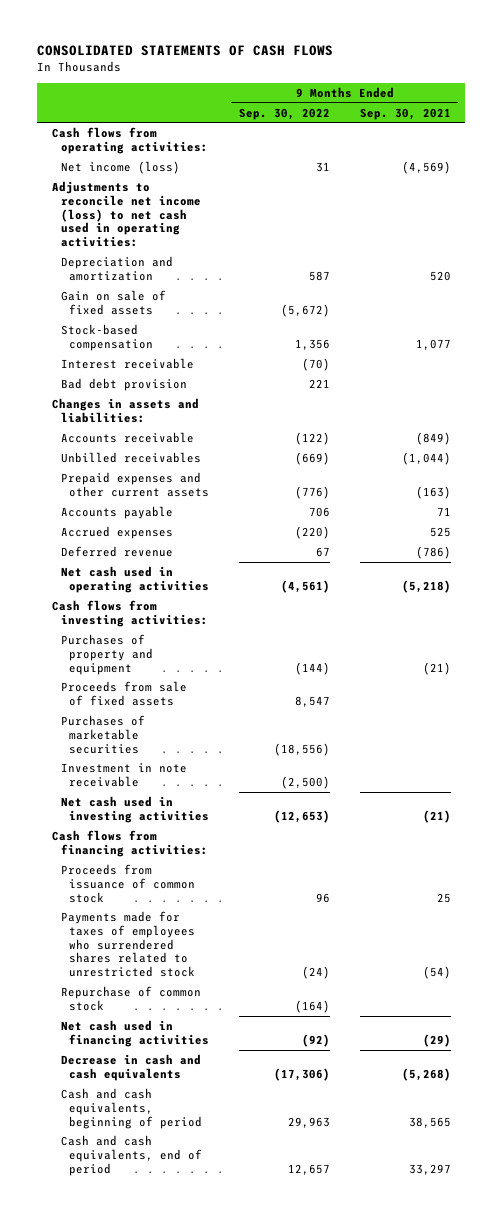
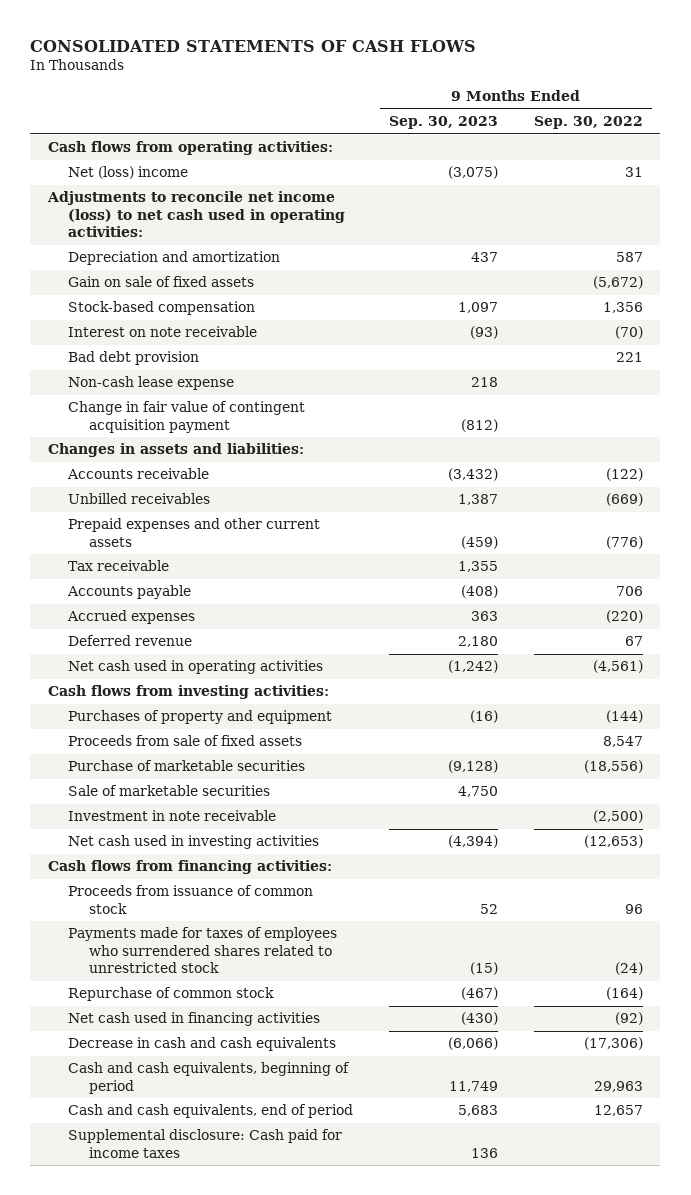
[359,107,451,120] Sep. 30, 2021 -> none
none -> [389,116,499,130] Sep. 30, 2023
[60,161,180,175] Net income (loss) -> [68,166,189,180] Net (loss) income
[60,358,194,370] Interest receivable -> [68,326,258,338] Interest on note receivable
none -> [68,376,235,391] Non-cash lease expense
none -> [68,401,306,433] Change in fair value of contingent acquisition payment
none -> [68,560,170,572] Tax receivable
[60,715,145,754] Purchases of marketable securities -> [68,760,306,772] Purchase of marketable securities
none -> [68,785,271,797] Sale of marketable securities
none -> [68,1129,343,1158] Supplemental disclosure: Cash paid for income taxes

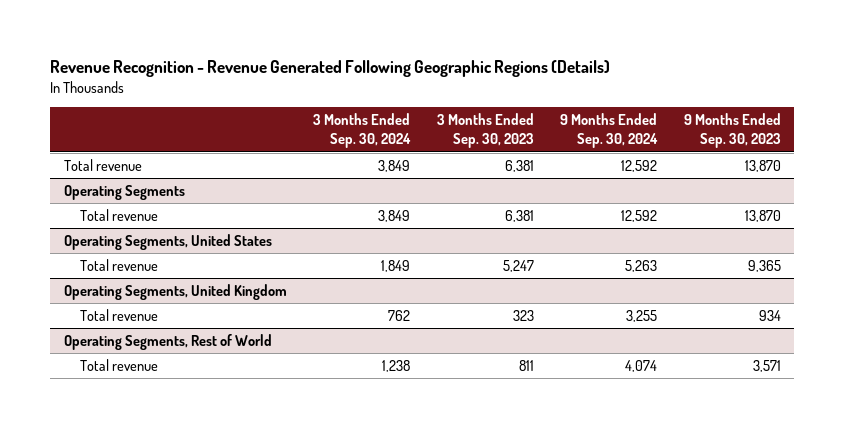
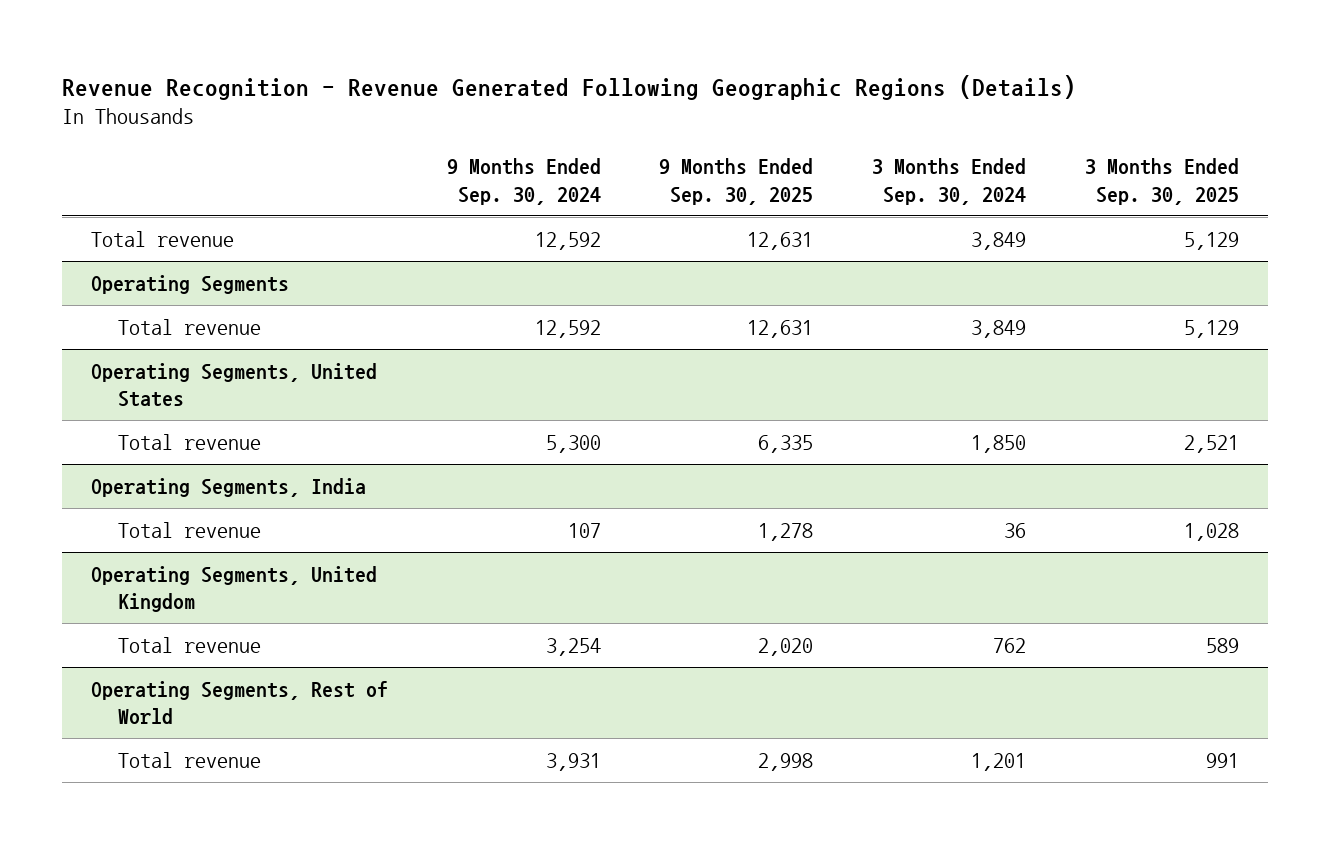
[436,113,534,149] 3 Months Ended Sep. 30, 2023 -> none
[683,113,781,149] 9 Months Ended Sep. 30, 2023 -> none
none -> [659,158,814,205] 9 Months Ended Sep. 30, 2025
none -> [1084,158,1239,205] 3 Months Ended Sep. 30, 2025
[381,260,411,273] 1,849 -> [970,434,1026,453] 1,850
[625,260,658,273] 5,263 -> [545,434,601,453] 5,300
none -> [90,477,366,497] Operating Segments, India
none -> [118,521,262,538] Total revenue
[626,310,658,323] 3,255 -> [545,637,601,656] 3,254
[382,360,411,373] 1,238 -> [970,752,1026,771] 1,201
[625,360,658,373] 4,074 -> [545,752,601,771] 3,931

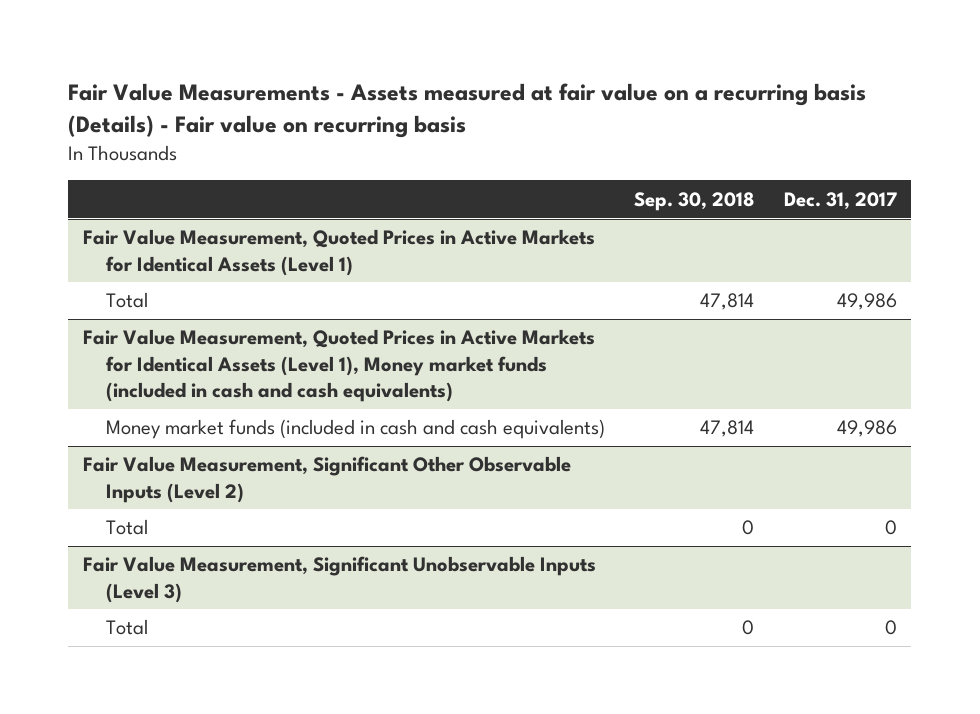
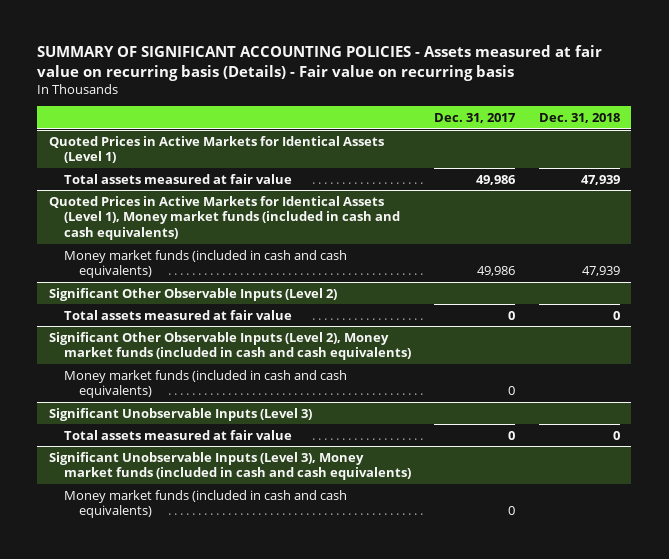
[68,83,867,139] Fair Value Measurements - Assets measured at fair value on a recurring basis (Details) - Fair value on recurring basis -> [37,45,603,81] SUMMARY OF SIGNIFICANT ACCOUNTING POLICIES - Assets measured at fair value on recurring basis (Details) - Fair value on recurring basis
[634,191,755,211] Sep. 30, 2018 -> none
none -> [538,112,620,123] Dec. 31, 2018
[83,229,596,276] Fair Value Measurement, Quoted Prices in Active Markets for Identical Assets (Level 1) -> [49,135,385,164] Quoted Prices in Active Markets for Identical Assets (Level 1)
[105,292,148,309] Total -> [64,173,293,184] Total assets measured at fair value
[83,329,596,402] Fair Value Measurement, Quoted Prices in Active Markets for Identical Assets (Level 1), Money market funds (included in cash and cash equivalents) -> [49,195,401,241] Quoted Prices in Active Markets for Identical Assets (Level 1), Money market funds (included in cash and cash equivalents)
[83,456,572,503] Fair Value Measurement, Significant Other Observable Inputs (Level 2) -> [49,287,338,301] Significant Other Observable Inputs (Level 2)
[105,519,148,536] Total -> [64,309,293,320] Total assets measured at fair value
none -> [49,331,412,361] Significant Other Observable Inputs (Level 2), Money market funds (included in cash and cash equivalents)
none -> [64,369,348,399] Money market funds (included in cash and cash equivalents)
[83,556,597,603] Fair Value Measurement, Significant Unobservable Inputs (Level 3) -> [49,407,313,421] Significant Unobservable Inputs (Level 3)
[105,619,148,636] Total -> [64,429,293,440] Total assets measured at fair value
none -> [49,451,412,481] Significant Unobservable Inputs (Level 3), Money market funds (included in cash and cash equivalents)
none -> [64,489,348,519] Money market funds (included in cash and cash equivalents)

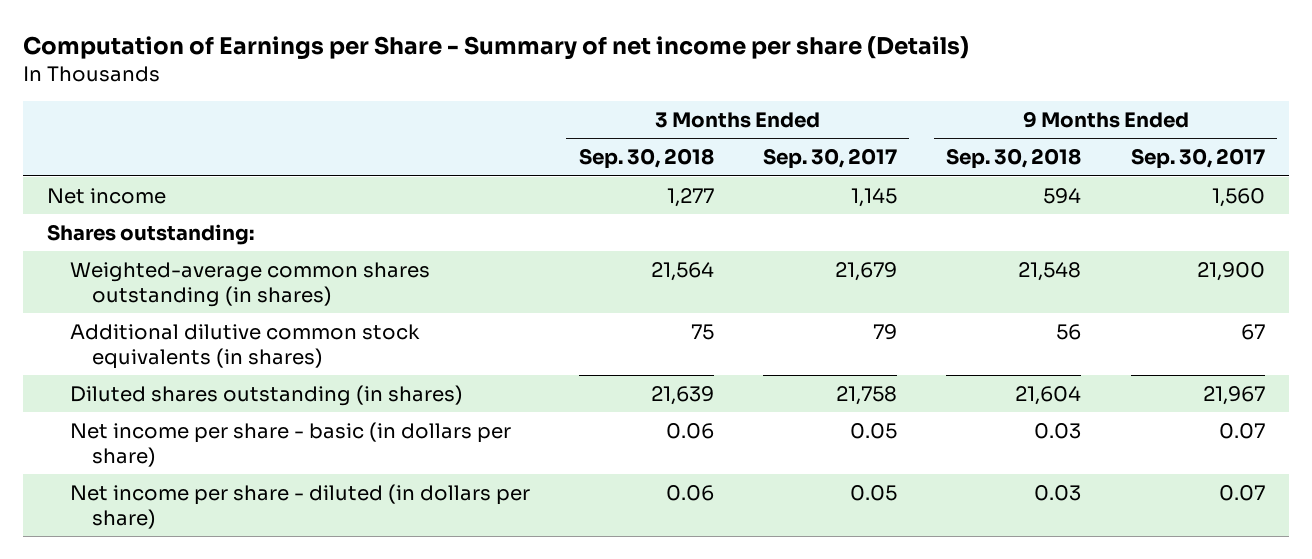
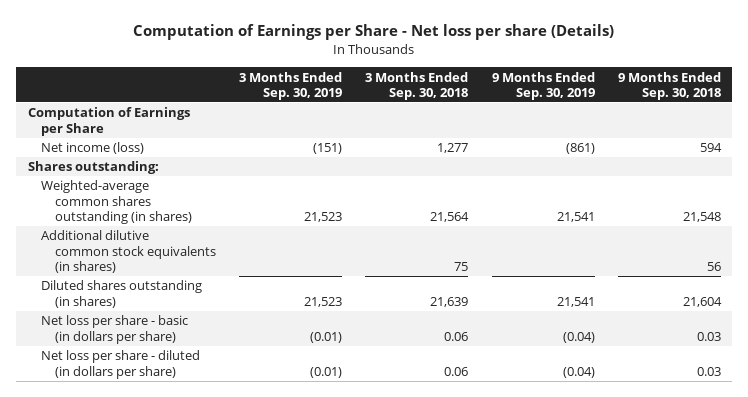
[22,35,969,60] Computation of Earnings per Share - Summary of net income per share (Details) -> [133,24,615,41] Computation of Earnings per Share - Net loss per share (Details)
[763,148,898,170] Sep. 30, 2017 -> none
[1130,148,1265,170] Sep. 30, 2017 -> none
none -> [239,71,343,100] 3 Months Ended Sep. 30, 2019
none -> [491,71,595,100] 9 Months Ended Sep. 30, 2019
none -> [27,107,190,136] Computation of Earnings per Share
[47,187,167,204] Net income -> [41,142,145,155] Net income (loss)
[69,421,511,468] Net income per share - basic (in dollars per share) -> [41,315,189,344] Net loss per share - basic (in dollars per share)
[69,483,530,530] Net income per share - diluted (in dollars per share) -> [41,350,201,379] Net loss per share - diluted (in dollars per share)

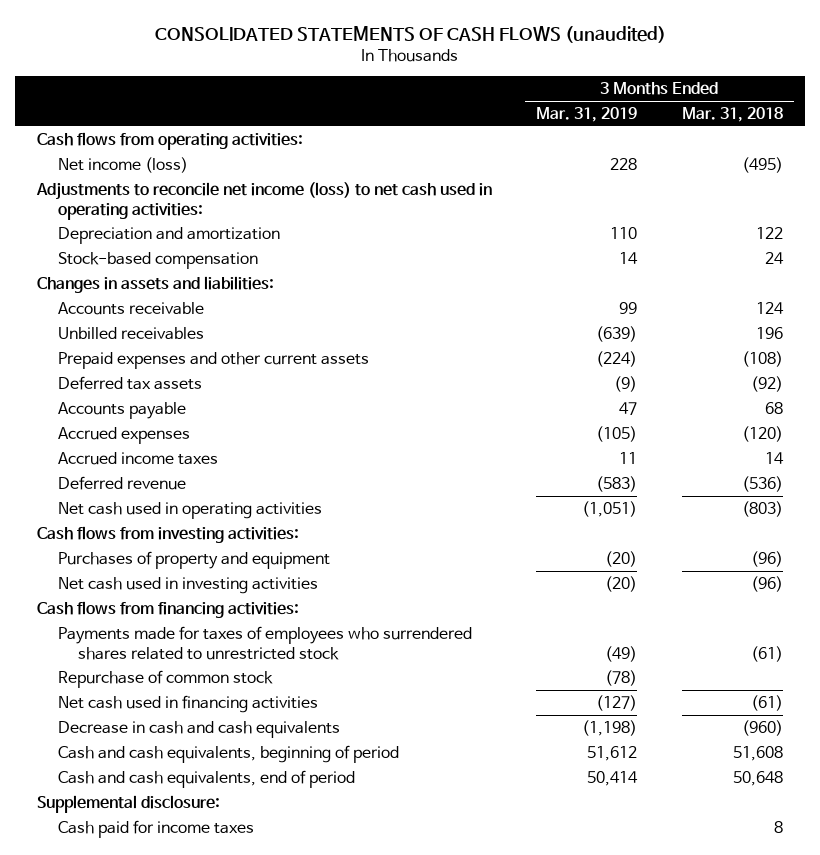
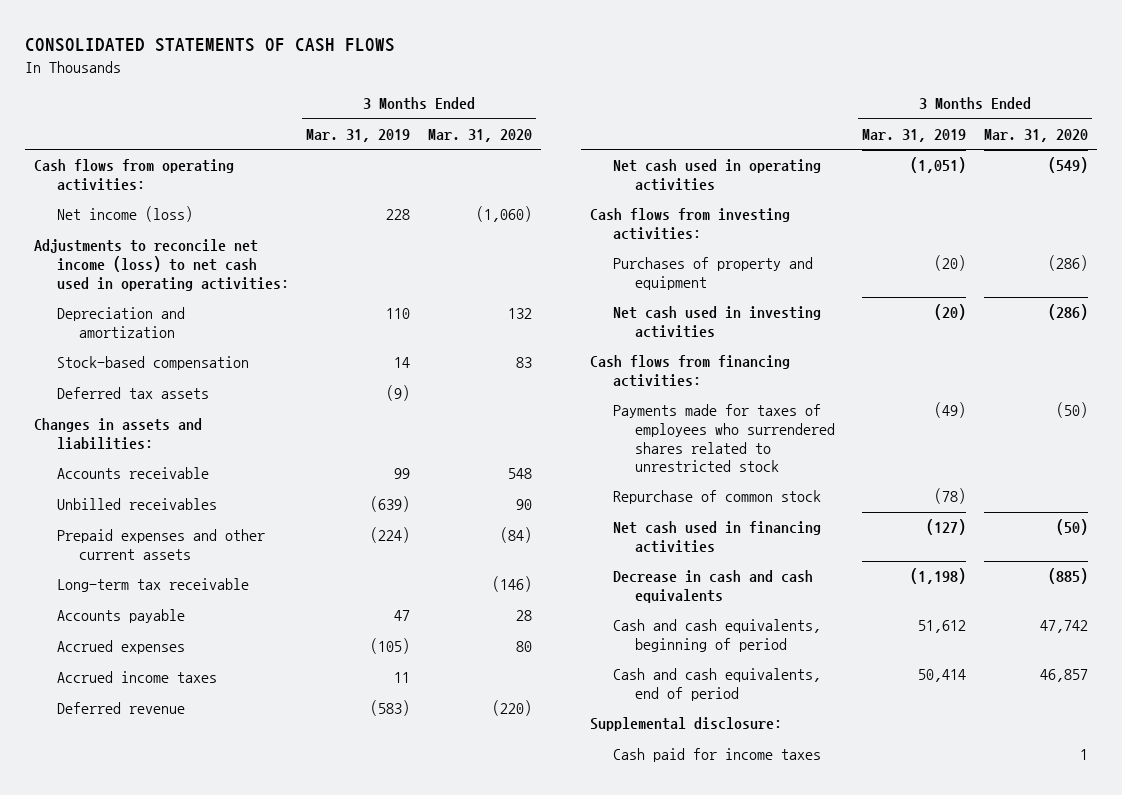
[154,25,666,43] CONSOLIDATED STATEMENTS OF CASH FLOWS (unaudited) -> [25,38,396,53] CONSOLIDATED STATEMENTS OF CASH FLOWS
[681,107,783,123] Mar. 31, 2018 -> none
none -> [427,129,532,143] Mar. 31, 2020
[57,375,202,390] Deferred tax assets -> [56,387,209,400] Deferred tax assets
none -> [56,578,249,593] Long-term tax receivable

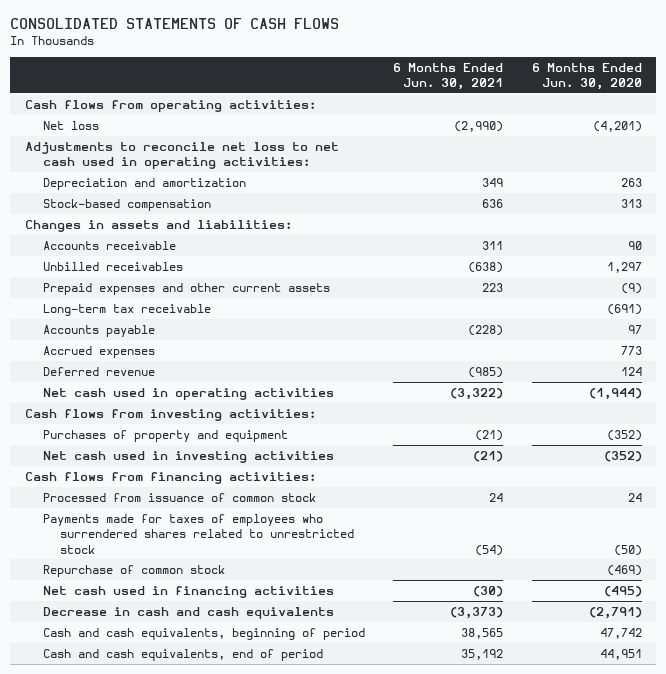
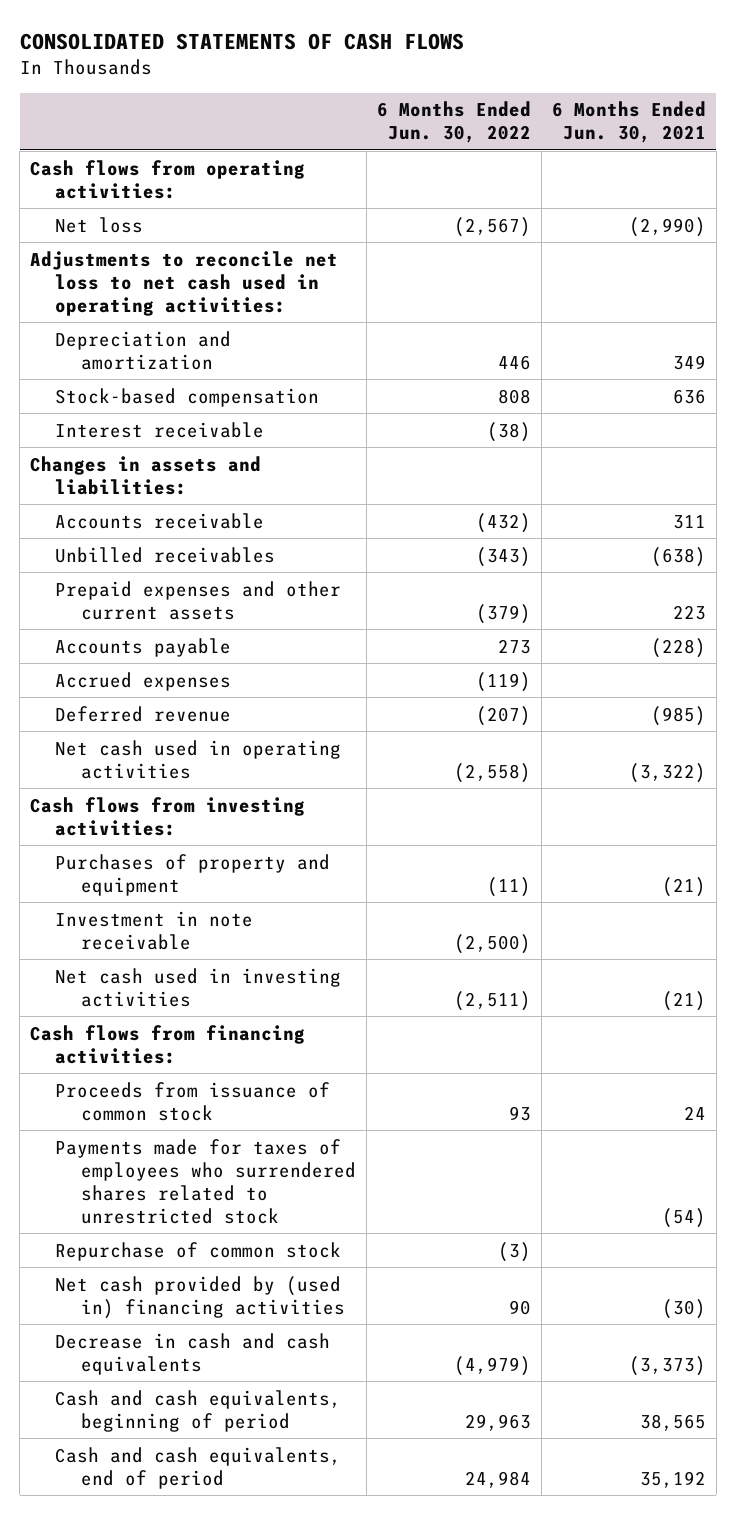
[531,62,642,90] 6 Months Ended Jun. 30, 2020 -> none
none -> [376,101,531,144] 6 Months Ended Jun. 30, 2022
none -> [55,421,265,438] Interest receivable
[42,303,211,316] Long-term tax receivable -> none
none -> [55,910,254,950] Investment in note receivable
[42,492,316,502] Processed from issuance of common stock -> [55,1081,331,1121] Proceeds from issuance of common stock
[42,585,334,598] Net cash used in financing activities -> [55,1275,345,1319] Net cash provided by (used in) financing activities

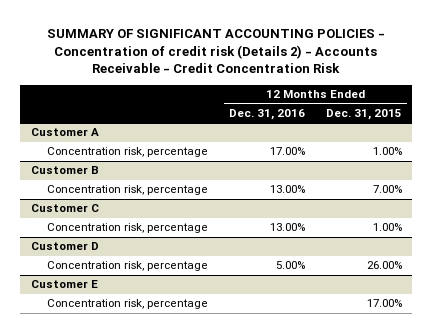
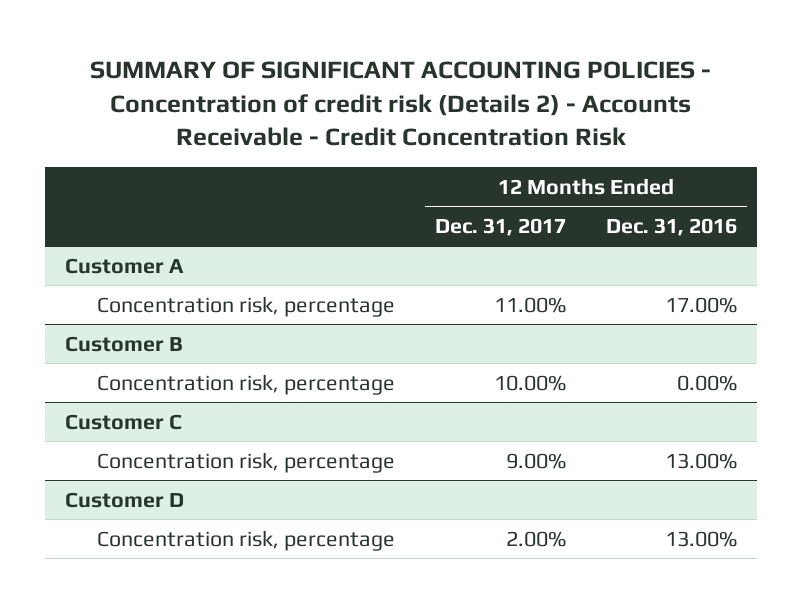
[326,108,403,120] Dec. 31, 2015 -> none
none -> [434,217,566,236] Dec. 31, 2017
[270,185,306,194] 13.00% -> [676,374,737,391] 0.00%
[30,280,98,289] Customer E -> none
[47,299,209,310] Concentration risk, percentage -> none
[276,261,306,270] 5.00% -> [664,530,737,547] 13.00%

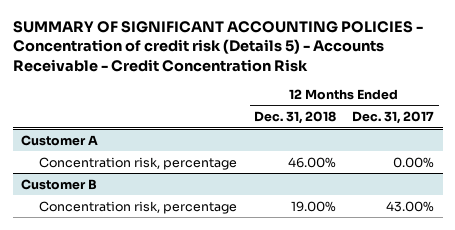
[89,61,711,147] SUMMARY OF SIGNIFICANT ACCOUNTING POLICIES - Concentration of credit risk (Details 2) - Accounts Receivable - Credit Concentration Risk -> [12,21,423,72] SUMMARY OF SIGNIFICANT ACCOUNTING POLICIES - Concentration of credit risk (Details 5) - Accounts Receivable - Credit Concentration Risk
[605,217,737,236] Dec. 31, 2016 -> none
none -> [253,111,336,125] Dec. 31, 2018
[493,296,566,313] 11.00% -> [393,156,435,168] 0.00%
[64,413,182,430] Customer C -> none
[97,451,396,473] Concentration risk, percentage -> none
[64,491,184,508] Customer D -> none
[97,529,396,551] Concentration risk, percentage -> none
[493,374,566,391] 10.00% -> [386,200,435,212] 43.00%

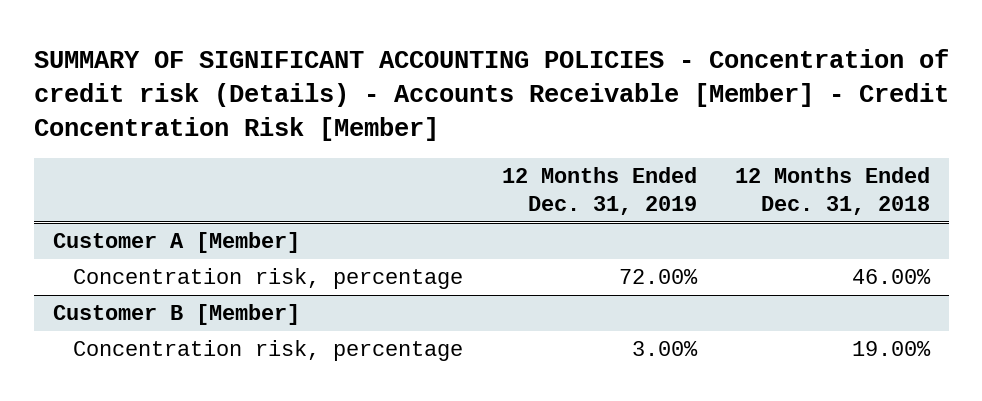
[12,21,423,72] SUMMARY OF SIGNIFICANT ACCOUNTING POLICIES - Concentration of credit risk (Details 5) - Accounts Receivable - Credit Concentration Risk -> [33,48,949,141] SUMMARY OF SIGNIFICANT ACCOUNTING POLICIES - Concentration of credit risk (Details) - Accounts Receivable [Member] - Credit Concentration Risk [Member]
[352,111,435,125] Dec. 31, 2017 -> none
none -> [501,167,697,215] 12 Months Ended Dec. 31, 2019
[20,134,98,146] Customer A -> [52,232,300,254] Customer A [Member]
[20,178,97,190] Customer B -> [52,304,300,326] Customer B [Member]

